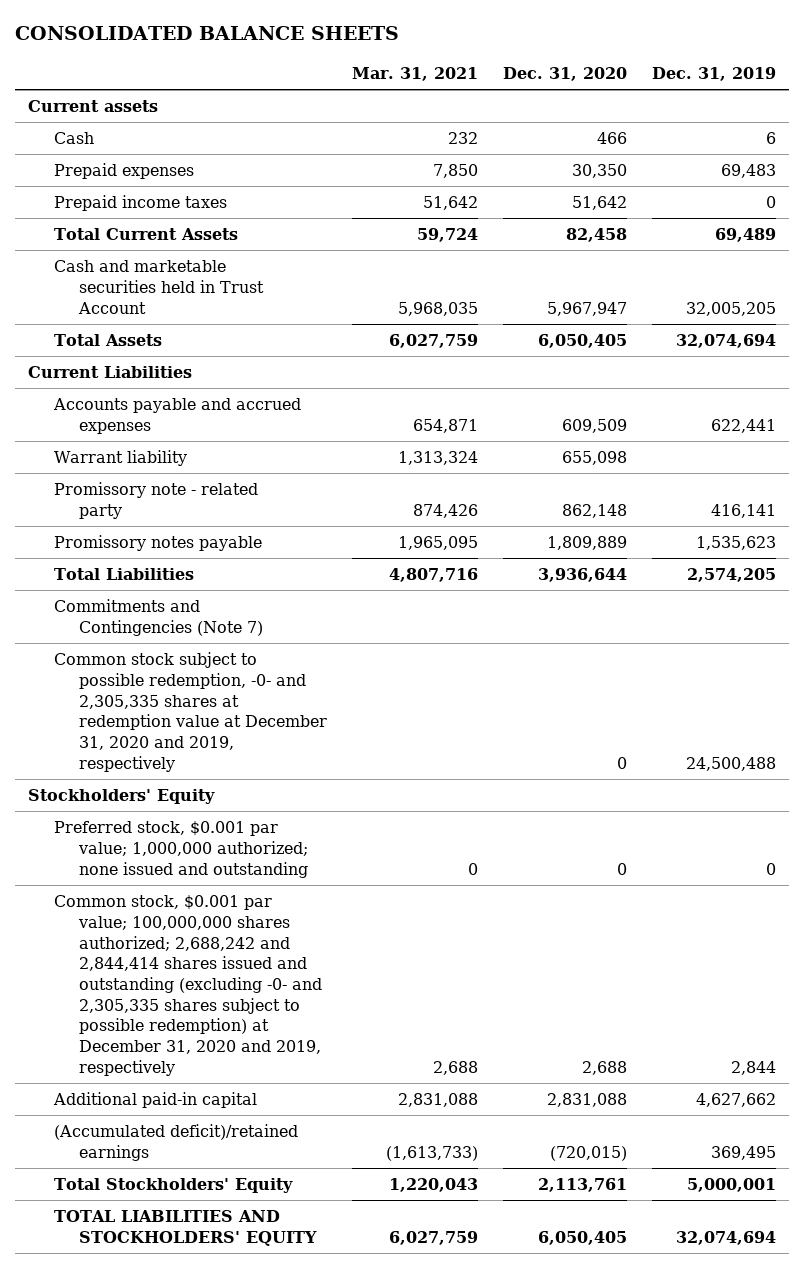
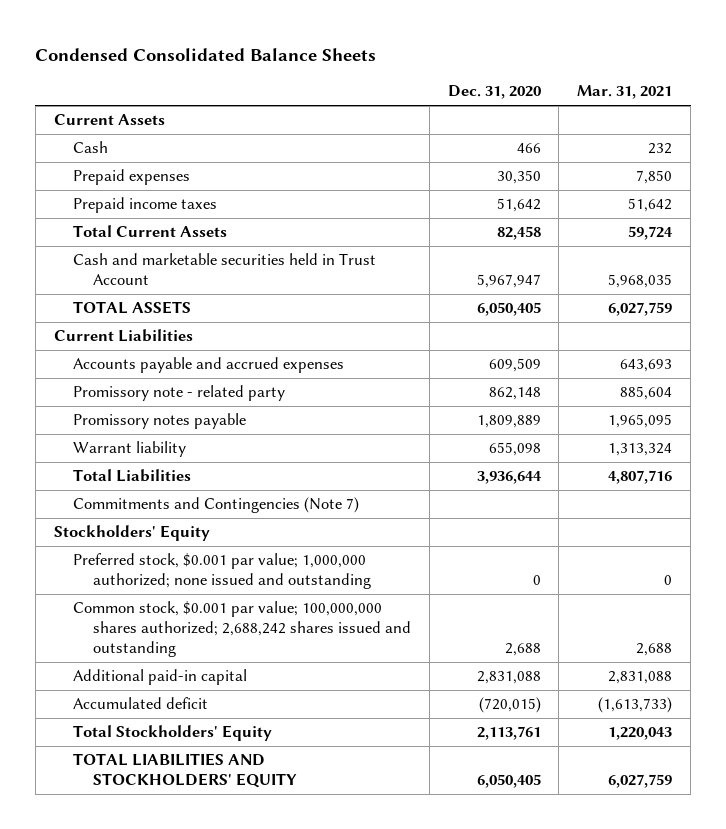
[15,26,400,41] CONSOLIDATED BALANCE SHEETS -> [35,47,377,61] Condensed Consolidated Balance Sheets
[652,66,777,81] Dec. 31, 2019 -> none
[27,100,158,113] Current assets -> [53,114,165,126] Current Assets
[53,334,162,347] Total Assets -> [73,301,192,315] TOTAL ASSETS
[413,418,479,433] 654,871 -> [620,359,673,373] 643,693
[413,503,479,518] 874,426 -> [620,386,673,401] 885,604
[53,450,187,467] Warrant liability -> [73,441,187,458] Warrant liability
[53,652,328,772] Common stock subject to possible redemption, -0- and 2,305,335 shares at redemption value at December 31, 2020 and 2019, respectively -> none
[53,895,323,1076] Common stock, $0.001 par value; 100,000,000 shares authorized; 2,688,242 and 2,844,414 shares issued and outstanding (excluding -0- and 2,305,335 shares subject to possible redemption) at December 31, 2020 and 2019, respectively -> [73,601,412,657] Common stock, $0.001 par value; 100,000,000 shares authorized; 2,688,242 shares issued and outstanding
[53,1124,298,1161] (Accumulated deficit)/retained earnings -> [73,697,209,710] Accumulated deficit

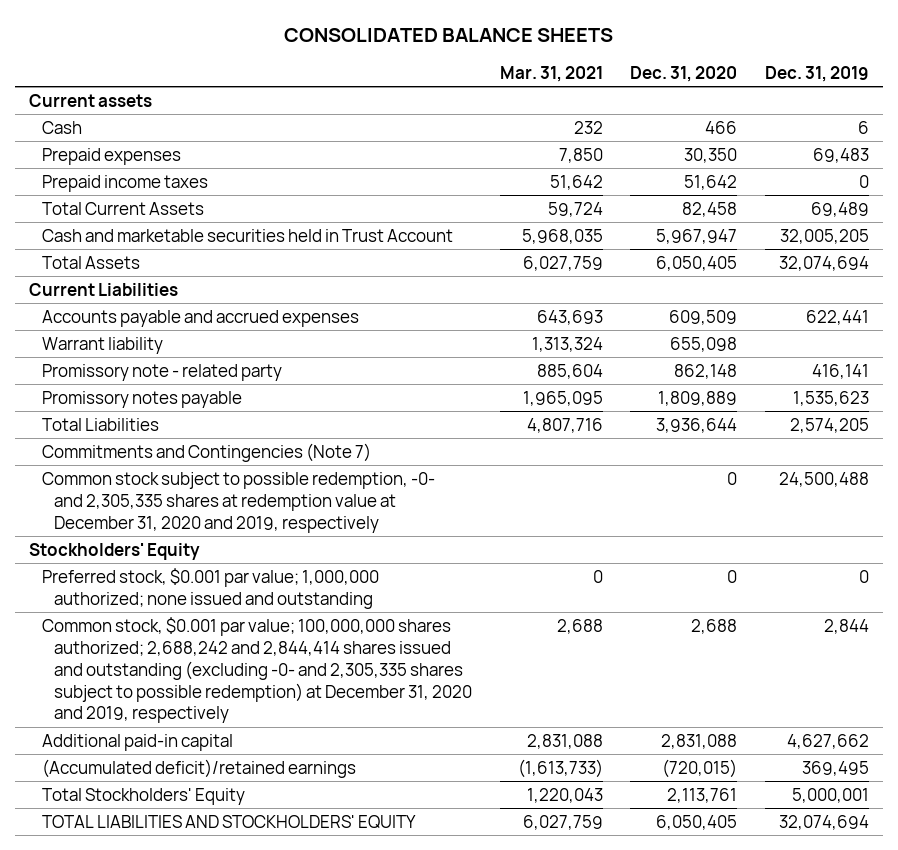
[35,47,377,61] Condensed Consolidated Balance Sheets -> [283,27,613,42] CONSOLIDATED BALANCE SHEETS
none -> [765,65,870,82] Dec. 31, 2019
[53,114,165,126] Current Assets -> [28,93,152,107] Current assets
[73,301,192,315] TOTAL ASSETS -> [41,255,140,269] Total Assets
[73,441,187,458] Warrant liability -> [41,336,163,354] Warrant liability
none -> [41,471,435,533] Common stock subject to possible redemption, -0- and 2,305,335 shares at redemption value at December 31, 2020 and 2019, respectively
[73,601,412,657] Common stock, $0.001 par value; 100,000,000 shares authorized; 2,688,242 shares issued and outstanding -> [41,616,473,724] Common stock, $0.001 par value; 100,000,000 shares authorized; 2,688,242 and 2,844,414 shares issued and outstanding (excluding -0- and 2,305,335 shares subject to possible redemption) at December 31, 2020 and 2019, respectively
[73,697,209,710] Accumulated deficit -> [41,758,356,778] (Accumulated deficit)/retained earnings

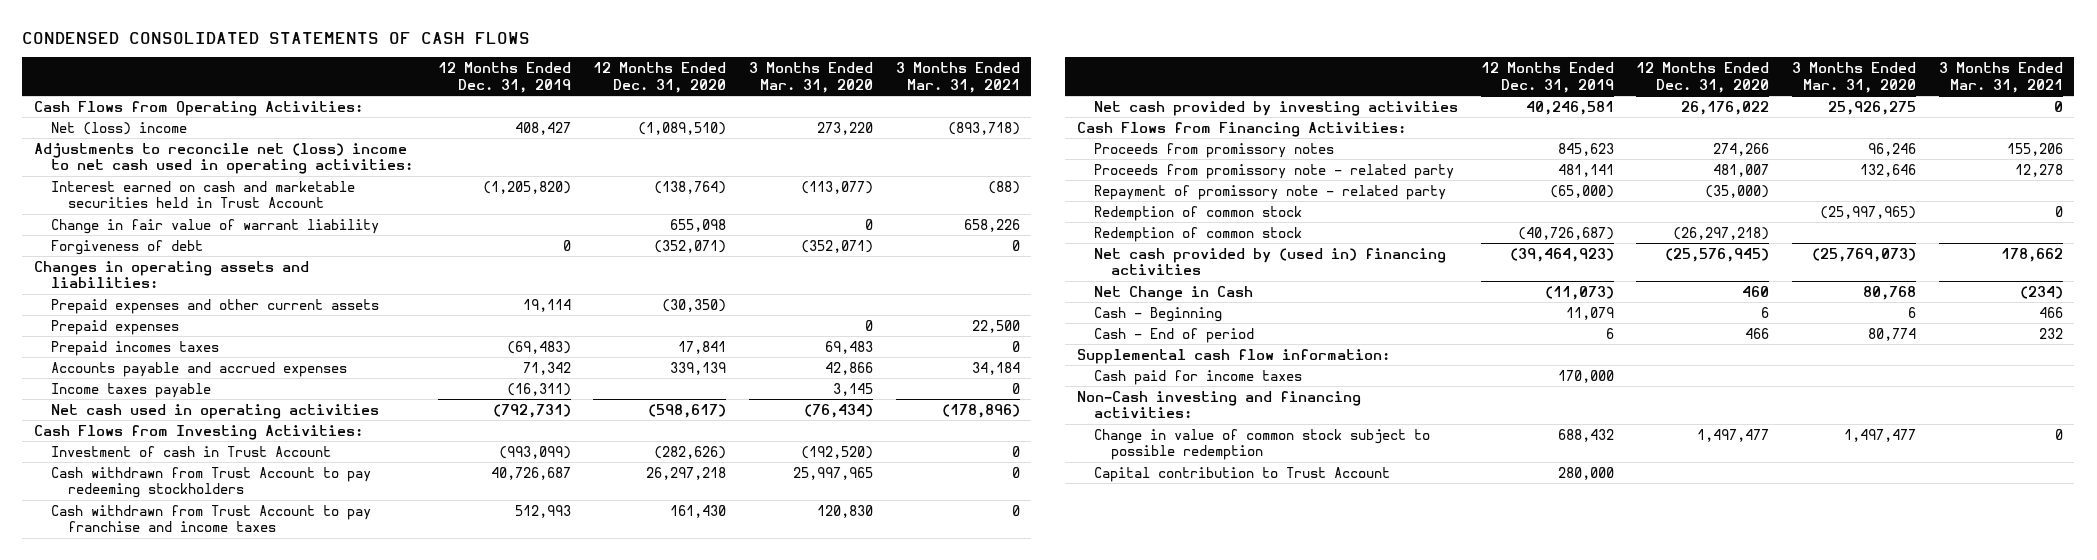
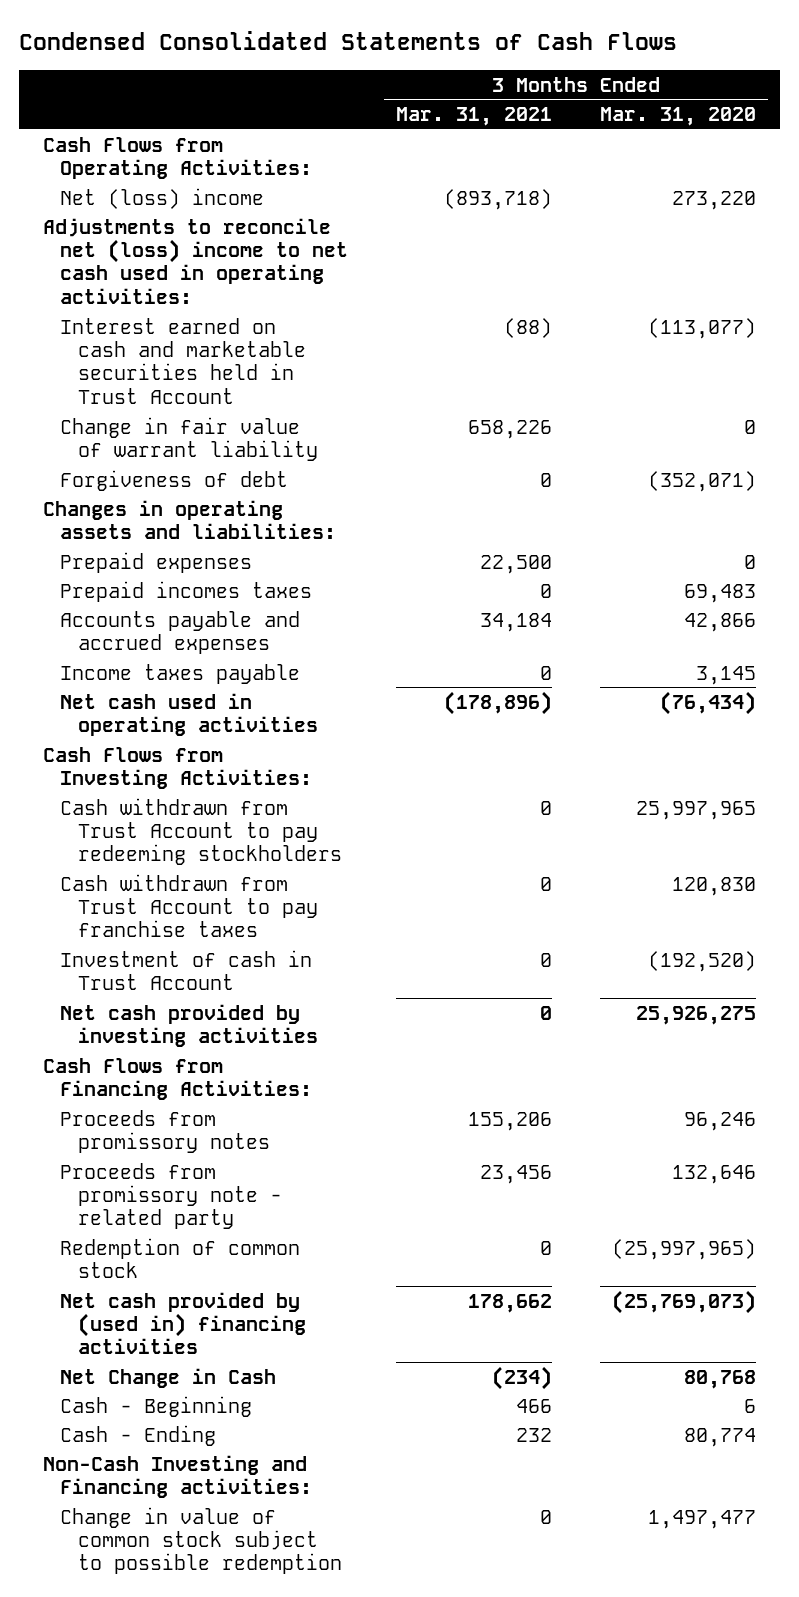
[22,31,531,44] CONDENSED CONSOLIDATED STATEMENTS OF CASH FLOWS -> [19,31,678,51] Condensed Consolidated Statements of Cash Flows
[437,62,571,93] 12 Months Ended Dec. 31, 2019 -> none
[593,62,727,93] 12 Months Ended Dec. 31, 2020 -> none
[50,298,379,314] Prepaid expenses and other current assets -> none
[50,504,371,533] Cash withdrawn from Trust Account to pay franchise and income taxes -> [60,873,318,938] Cash withdrawn from Trust Account to pay franchise taxes
[50,445,331,457] Investment of cash in Trust Account -> [60,949,313,991] Investment of cash in Trust Account
[1093,184,1446,200] Repayment of promissory note - related party -> none
[2014,163,2063,177] 12,278 -> [480,1164,553,1184] 23,456
[1093,226,1302,242] Redemption of common stock -> none
[1076,348,1390,364] Supplemental cash flow information: -> none
[1093,369,1302,385] Cash paid for income taxes -> none
[1093,327,1254,343] Cash - End of period -> [60,1424,217,1446] Cash - Ending
[1076,390,1361,419] Non-Cash investing and financing activities: -> [43,1454,313,1499] Non-Cash Investing and Financing activities:
[1093,466,1390,482] Capital contribution to Trust Account -> none

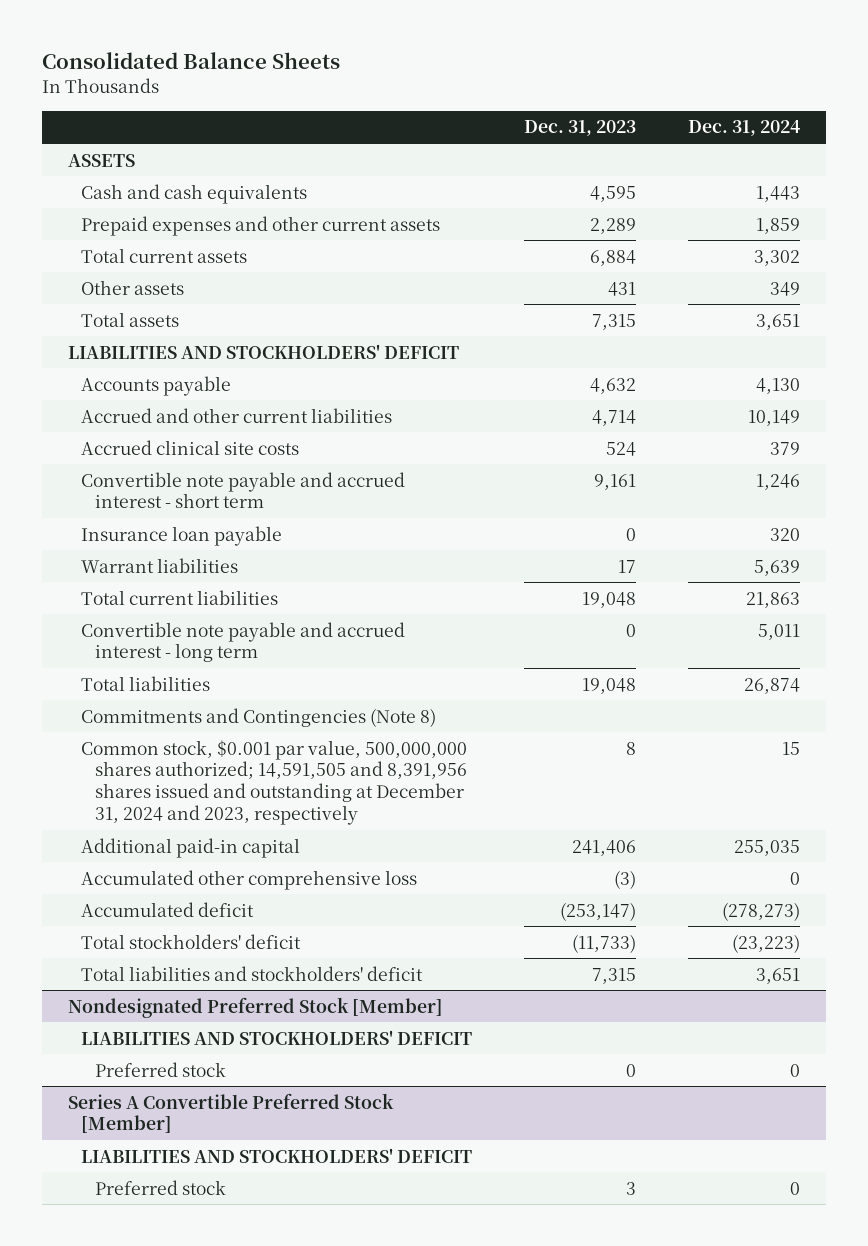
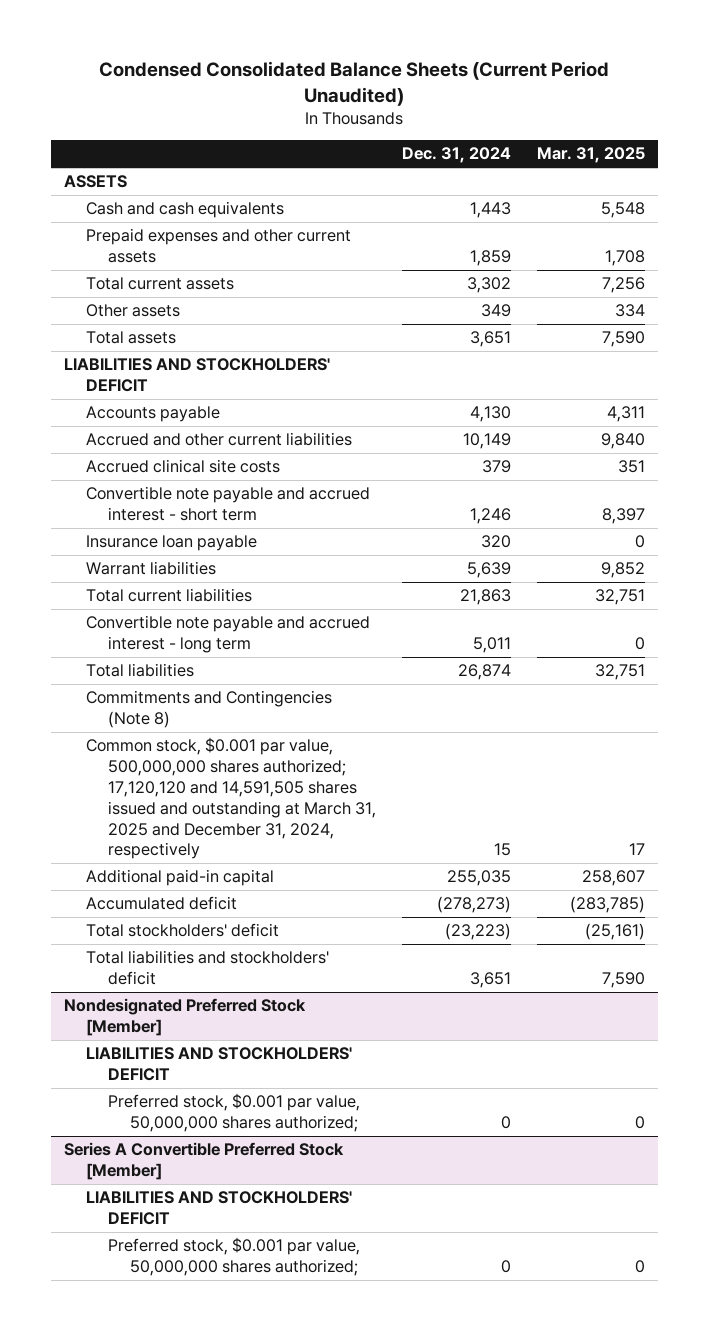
[41,52,340,70] Consolidated Balance Sheets -> [99,61,610,106] Condensed Consolidated Balance Sheets (Current Period Unaudited)
[524,120,637,137] Dec. 31, 2023 -> none
none -> [536,147,645,164] Mar. 31, 2025
[81,739,468,826] Common stock, $0.001 par value, 500,000,000 shares authorized; 14,591,505 and 8,391,956 shares issued and outstanding at December 31, 2024 and 2023, respectively -> [85,737,376,860] Common stock, $0.001 par value, 500,000,000 shares authorized; 17,120,120 and 14,591,505 shares issued and outstanding at March 31, 2025 and December 31, 2024, respectively
[81,869,418,890] Accumulated other comprehensive loss -> none
[95,1061,227,1077] Preferred stock -> [107,1093,360,1133] Preferred stock, $0.001 par value, 50,000,000 shares authorized;
[95,1179,227,1195] Preferred stock -> [107,1237,360,1277] Preferred stock, $0.001 par value, 50,000,000 shares authorized;

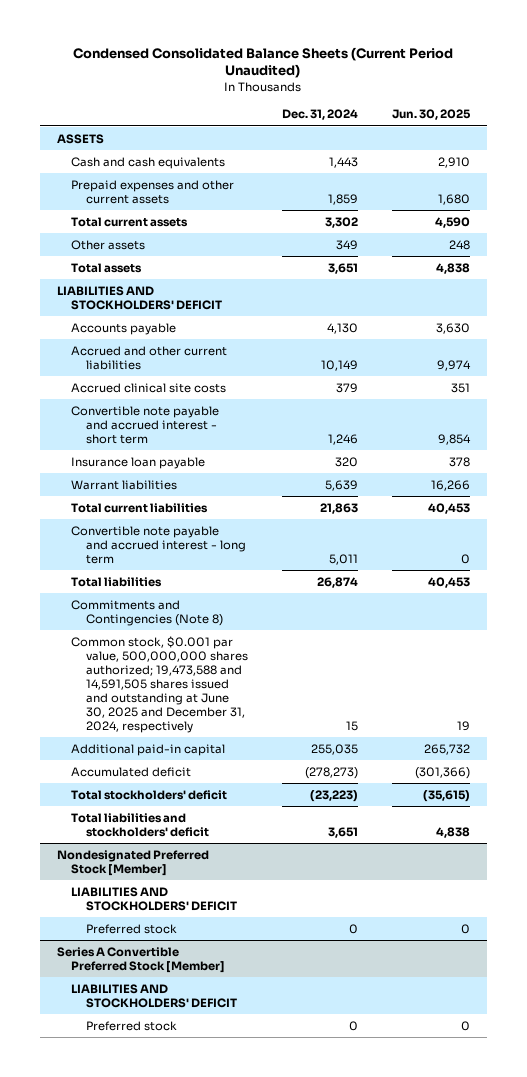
[536,147,645,164] Mar. 31, 2025 -> none
none -> [392,109,472,121] Jun. 30, 2025
[85,737,376,860] Common stock, $0.001 par value, 500,000,000 shares authorized; 17,120,120 and 14,591,505 shares issued and outstanding at March 31, 2025 and December 31, 2024, respectively -> [71,635,248,733] Common stock, $0.001 par value, 500,000,000 shares authorized; 19,473,588 and 14,591,505 shares issued and outstanding at June 30, 2025 and December 31, 2024, respectively
[107,1093,360,1133] Preferred stock, $0.001 par value, 50,000,000 shares authorized; -> [85,923,177,934] Preferred stock
[107,1237,360,1277] Preferred stock, $0.001 par value, 50,000,000 shares authorized; -> [85,1020,177,1031] Preferred stock

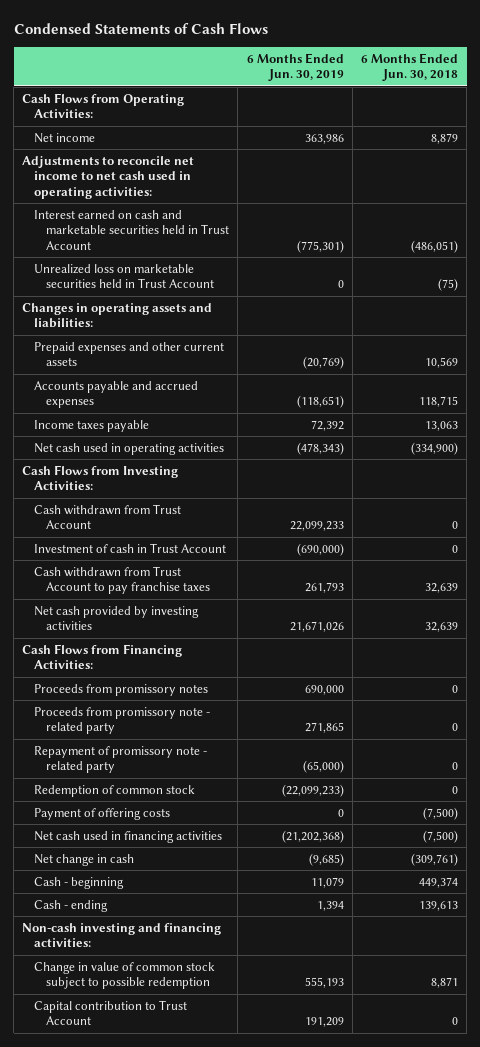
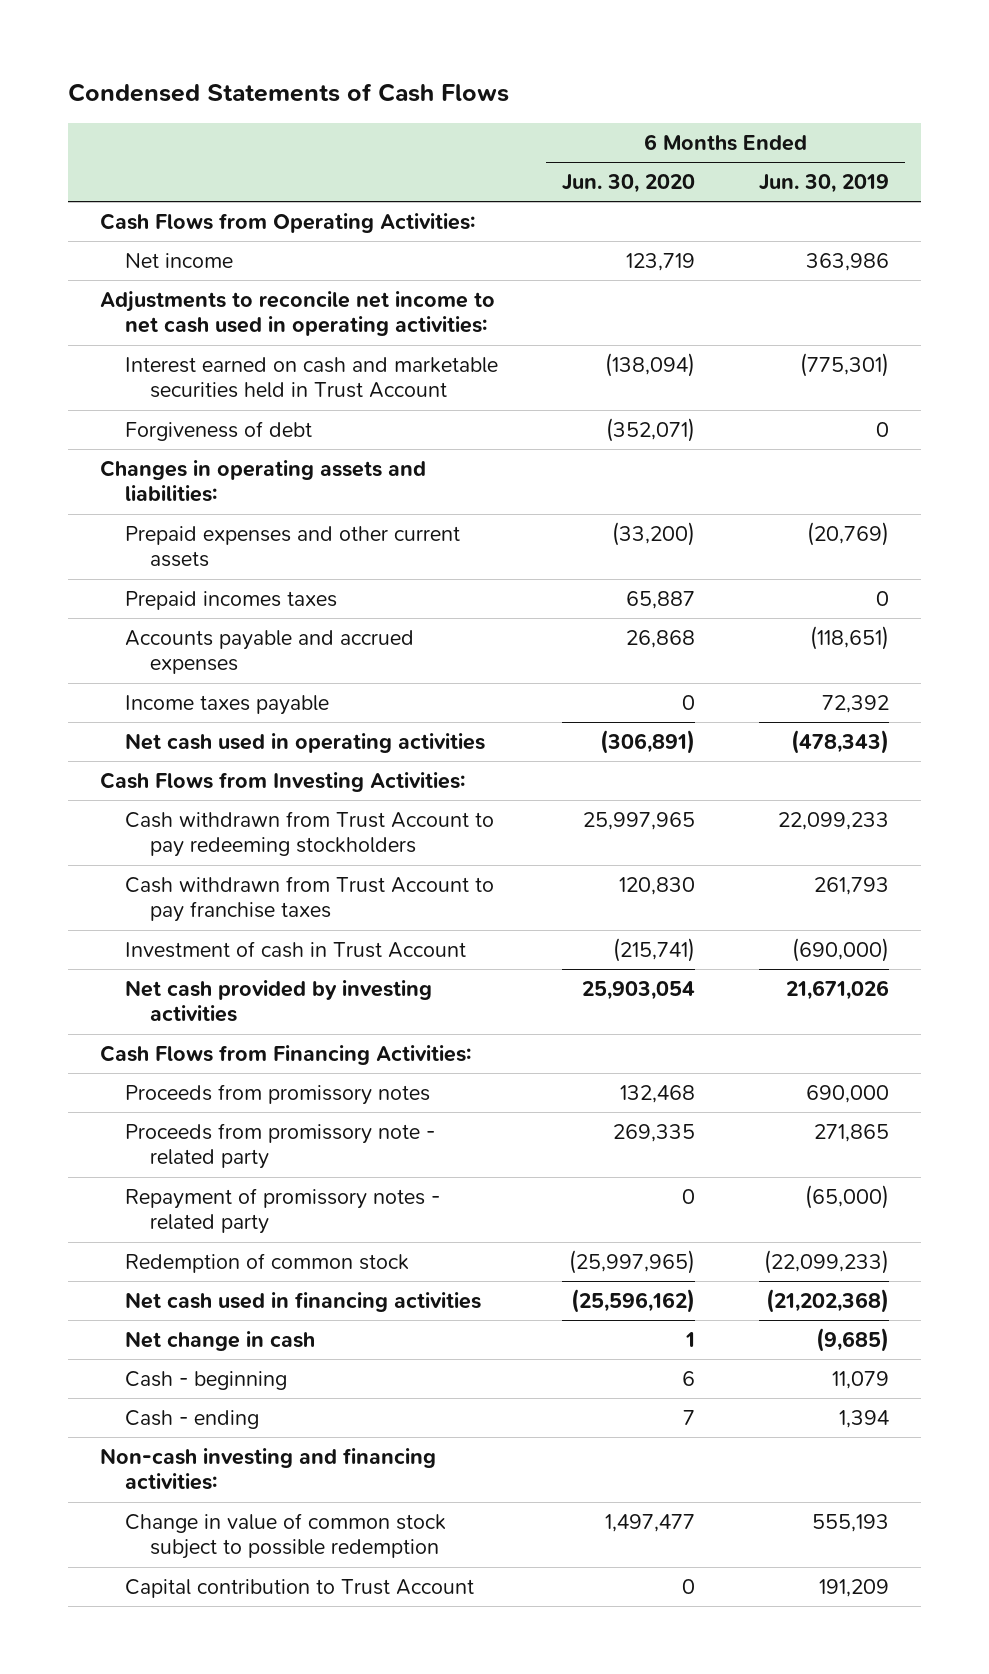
[360,52,458,82] 6 Months Ended Jun. 30, 2018 -> none
none -> [562,174,696,194] Jun. 30, 2020
[34,263,215,289] Unrealized loss on marketable securities held in Trust Account -> none
none -> [125,421,313,442] Forgiveness of debt
none -> [125,591,338,611] Prepaid incomes taxes
[34,503,182,530] Cash withdrawn from Trust Account -> [125,811,495,858] Cash withdrawn from Trust Account to pay redeeming stockholders
[34,542,227,553] Investment of cash in Trust Account -> [125,941,467,959] Investment of cash in Trust Account
[34,745,208,774] Repayment of promissory note - related party -> [125,1188,441,1235] Repayment of promissory notes - related party
[34,807,171,820] Payment of offering costs -> none

